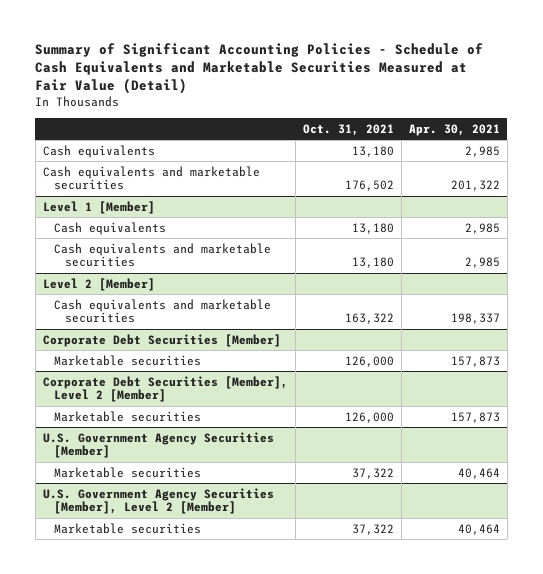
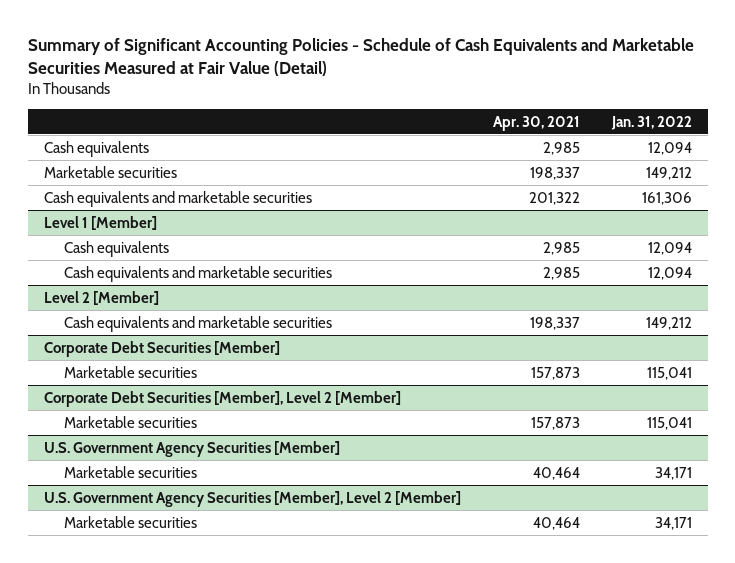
[302,123,394,136] Oct. 31, 2021 -> none
none -> [610,115,692,130] Jan. 31, 2022
none -> [43,165,177,178] Marketable securities

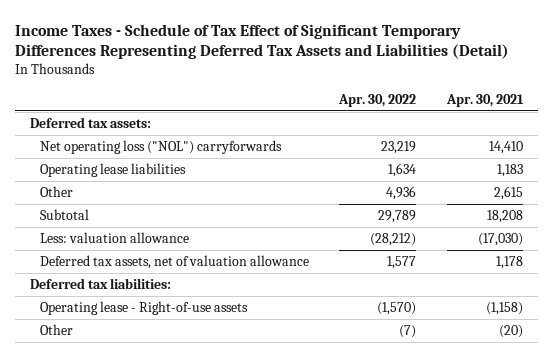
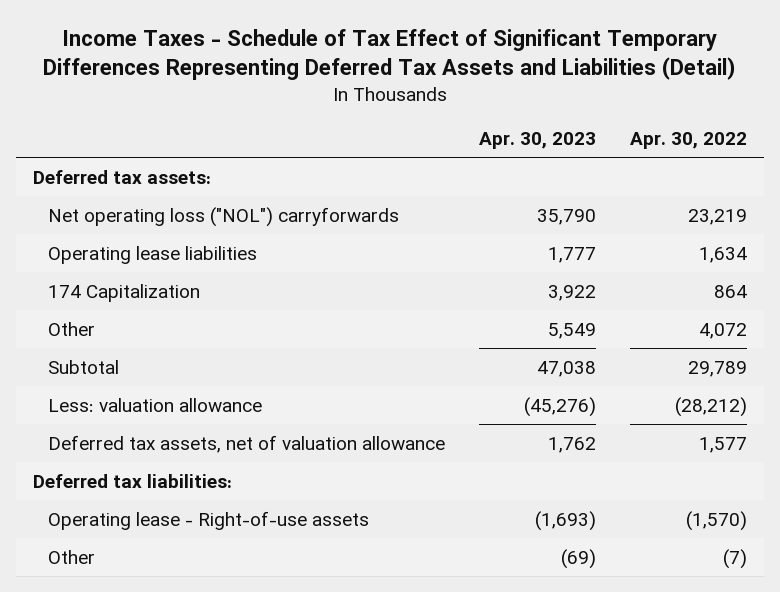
[446,93,525,107] Apr. 30, 2021 -> none
none -> [478,132,596,150] Apr. 30, 2023
none -> [48,283,201,302] 174 Capitalization
[386,186,417,201] 4,936 -> [698,322,747,339] 4,072

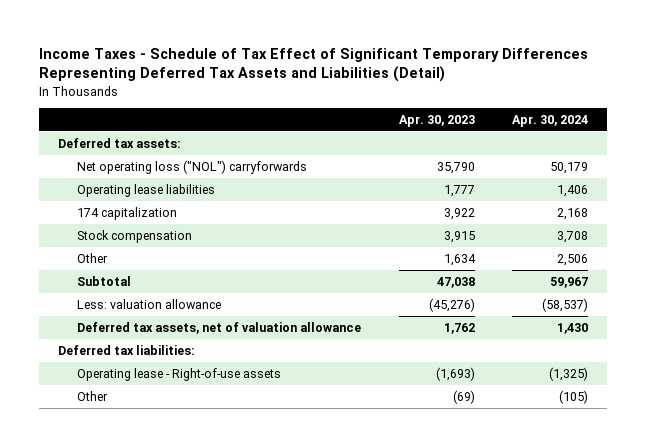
[629,132,747,150] Apr. 30, 2022 -> none
none -> [512,115,589,128] Apr. 30, 2024
[48,283,201,302] 174 Capitalization -> [77,206,178,220] 174 capitalization
none -> [77,229,193,243] Stock compensation
[547,322,596,339] 5,549 -> [443,253,476,266] 1,634

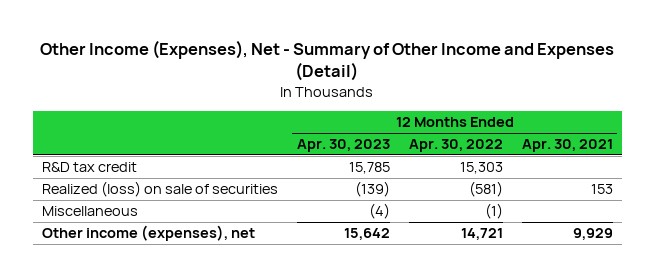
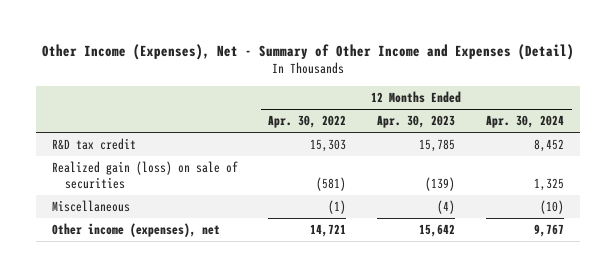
[521,139,613,153] Apr. 30, 2021 -> none
none -> [486,115,565,129] Apr. 30, 2024
[41,181,278,198] Realized (loss) on sale of securities -> [51,161,238,190] Realized gain (loss) on sale of securities

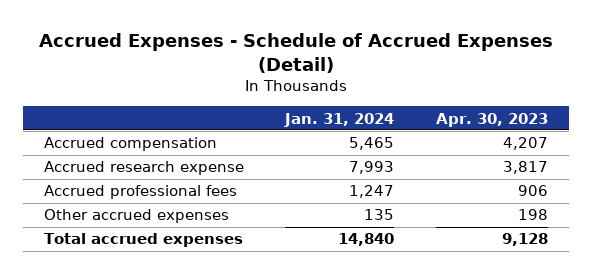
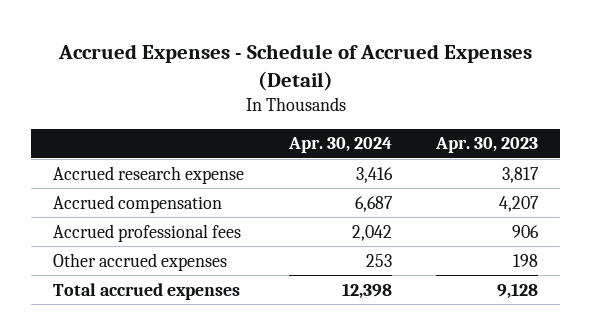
[284,112,395,127] Jan. 31, 2024 -> none
none -> [287,137,392,154] Apr. 30, 2024
[44,137,218,152] Accrued compensation -> [53,194,223,213] Accrued compensation

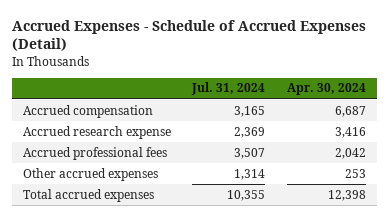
[434,137,538,154] Apr. 30, 2023 -> none
none -> [191,82,266,96] Jul. 31, 2024
[53,165,245,184] Accrued research expense -> [22,125,171,139] Accrued research expense

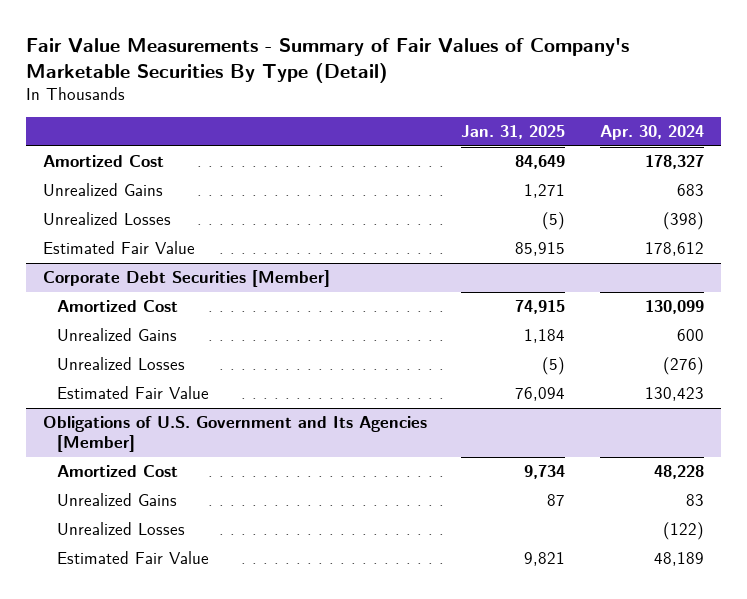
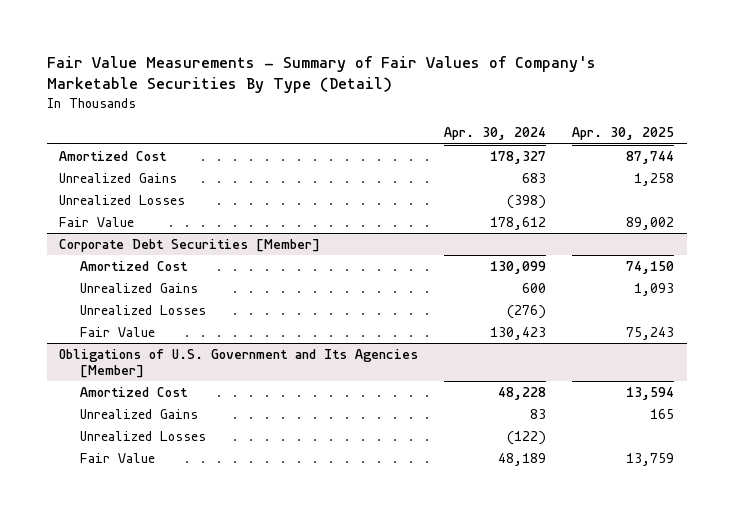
[461,125,566,140] Jan. 31, 2025 -> none
none -> [571,127,674,141] Apr. 30, 2025
[42,241,195,255] Estimated Fair Value -> [59,216,135,227] Fair Value
[56,386,209,400] Estimated Fair Value -> [79,326,155,337] Fair Value
[56,551,209,565] Estimated Fair Value -> [79,452,155,463] Fair Value

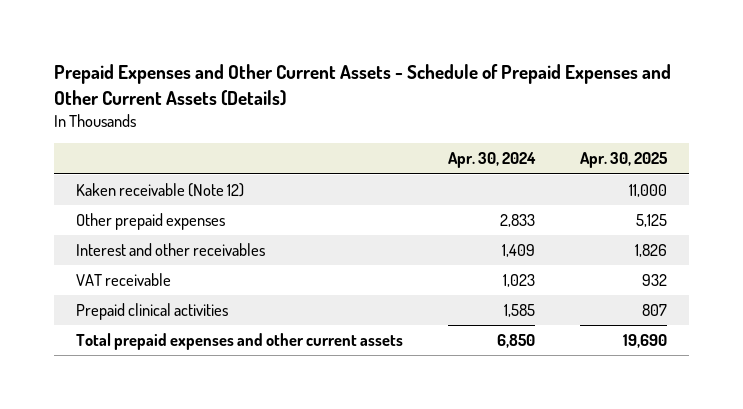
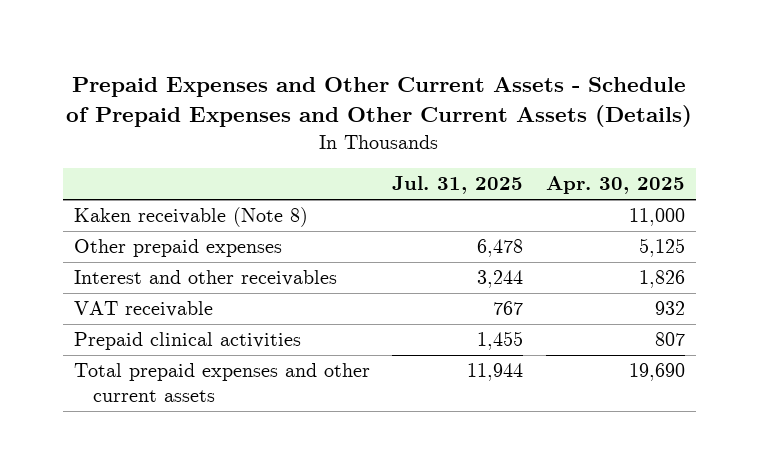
[448,152,537,169] Apr. 30, 2024 -> none
none -> [392,176,524,195] Jul. 31, 2025
[76,183,245,198] Kaken receivable (Note 12) -> [73,207,308,228] Kaken receivable (Note 8)

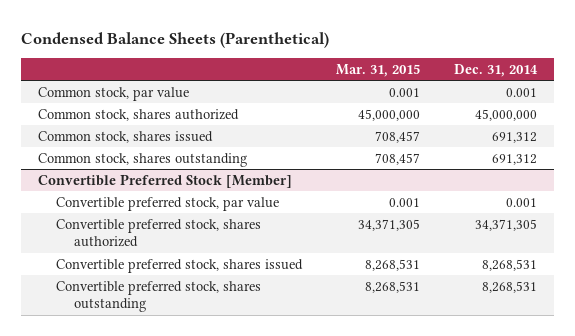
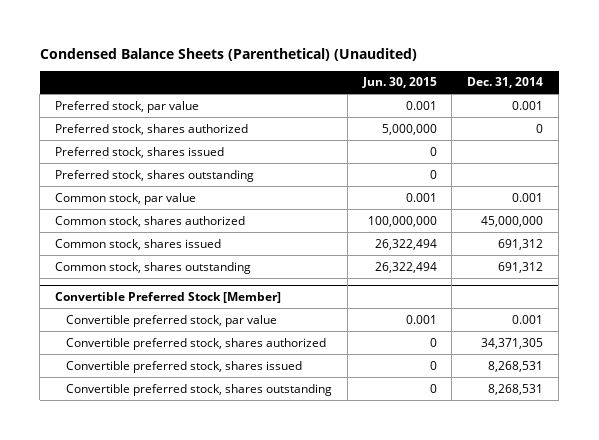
[21,31,330,48] Condensed Balance Sheets (Parenthetical) -> [39,47,417,61] Condensed Balance Sheets (Parenthetical) (Unaudited)
[336,63,421,77] Mar. 31, 2015 -> none
none -> [361,77,437,89] Jun. 30, 2015
none -> [55,100,200,113] Preferred stock, par value
none -> [55,123,249,135] Preferred stock, shares authorized
none -> [55,146,225,158] Preferred stock, shares issued
none -> [55,169,255,182] Preferred stock, shares outstanding

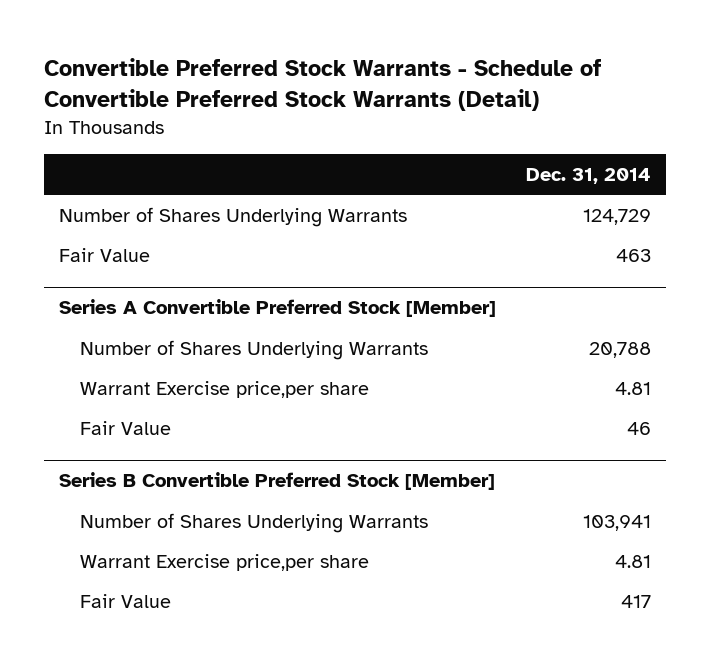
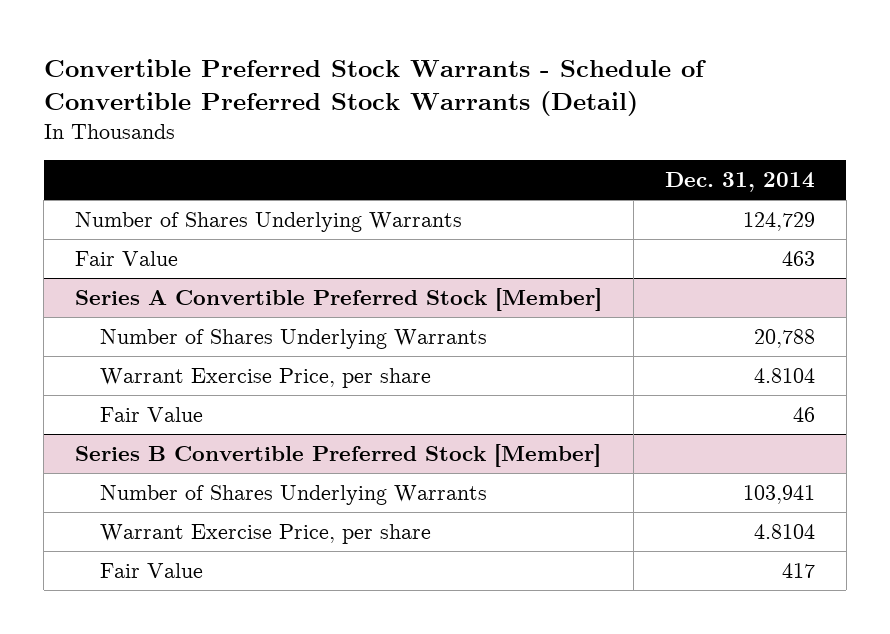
[79,380,369,398] Warrant Exercise price,per share -> [100,367,432,388] Warrant Exercise Price, per share
[614,381,651,395] 4.81 -> [753,367,815,383] 4.8104
[79,553,369,571] Warrant Exercise price,per share -> [100,523,432,544] Warrant Exercise Price, per share
[614,554,651,568] 4.81 -> [753,523,815,539] 4.8104

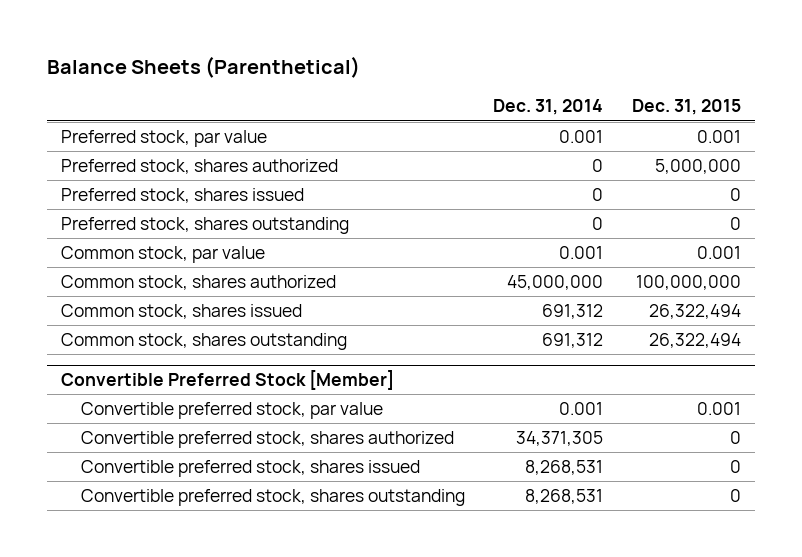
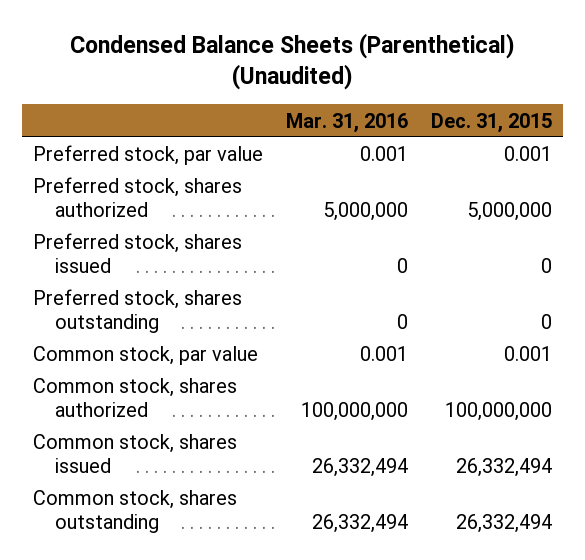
[47,56,361,79] Balance Sheets (Parenthetical) -> [69,32,515,91] Condensed Balance Sheets (Parenthetical) (Unaudited)
[493,99,604,116] Dec. 31, 2014 -> none
none -> [286,112,409,133] Mar. 31, 2016
[61,369,395,390] Convertible Preferred Stock [Member] -> none
[80,401,383,419] Convertible preferred stock, par value -> none
[80,430,454,448] Convertible preferred stock, shares authorized -> none
[80,459,420,477] Convertible preferred stock, shares issued -> none
[80,488,465,506] Convertible preferred stock, shares outstanding -> none
[648,303,741,319] 26,322,494 -> [455,457,552,477] 26,332,494
[648,332,741,348] 26,322,494 -> [455,513,552,533] 26,332,494

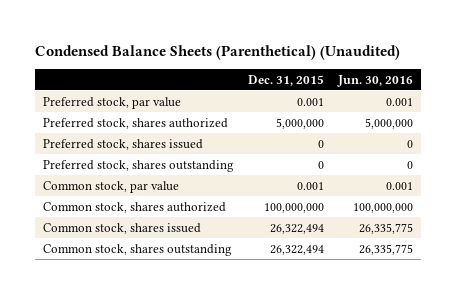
[286,112,409,133] Mar. 31, 2016 -> none
none -> [337,74,414,87] Jun. 30, 2016
[455,457,552,477] 26,332,494 -> [269,223,324,234] 26,322,494
[455,513,552,533] 26,332,494 -> [269,244,324,255] 26,322,494

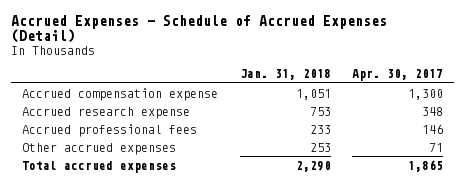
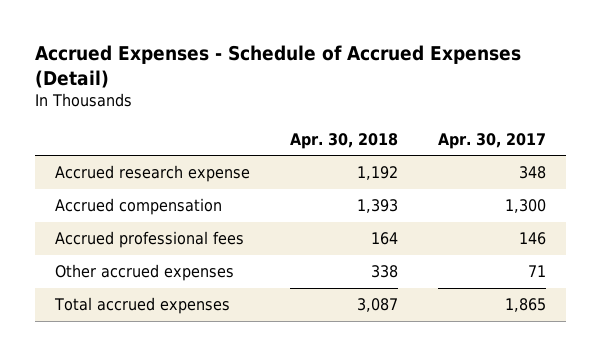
[239,69,331,81] Jan. 31, 2018 -> none
none -> [290,132,399,149] Apr. 30, 2018
[21,87,218,101] Accrued compensation expense -> none
none -> [55,198,223,216] Accrued compensation

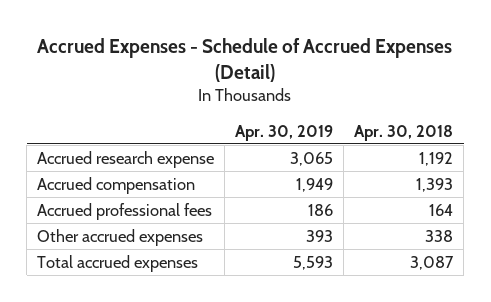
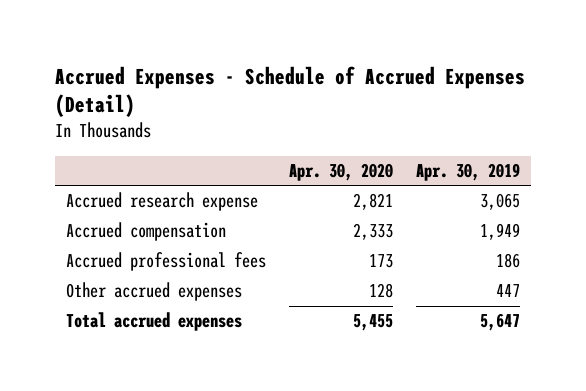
[354,124,454,141] Apr. 30, 2018 -> none
none -> [289,163,394,182] Apr. 30, 2020
[306,229,334,242] 393 -> [495,284,520,298] 447
[293,255,334,270] 5,593 -> [479,313,520,332] 5,647

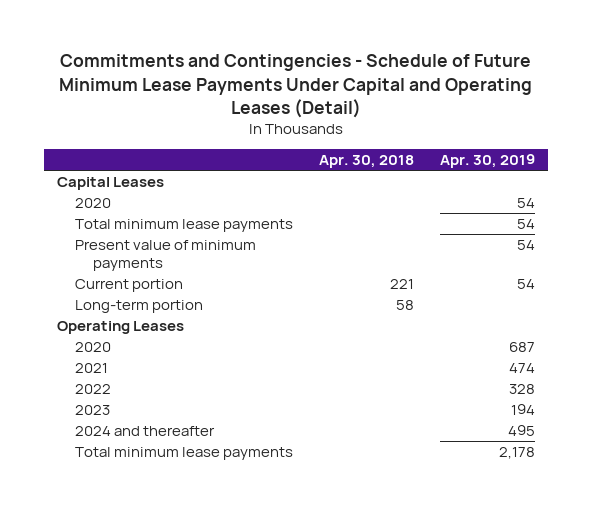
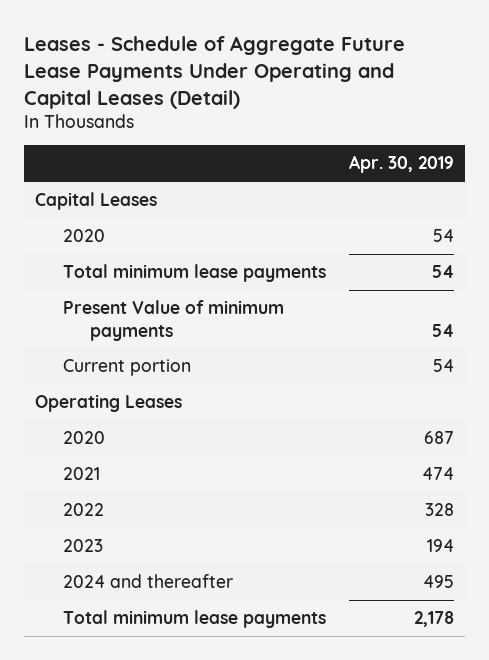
[58,54,532,119] Commitments and Contingencies - Schedule of Future Minimum Lease Payments Under Capital and Operating Leases (Detail) -> [23,35,405,109] Leases - Schedule of Aggregate Future Lease Payments Under Operating and Capital Leases (Detail)
[318,155,414,169] Apr. 30, 2018 -> none
[75,240,257,271] Present value of minimum payments -> [62,300,284,341] Present Value of minimum payments
[75,300,204,314] Long-term portion -> none

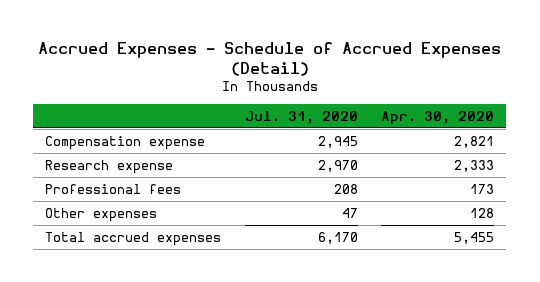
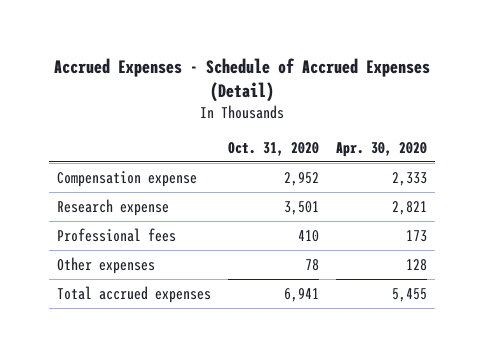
[244,110,358,124] Jul. 31, 2020 -> none
none -> [227,141,319,156] Oct. 31, 2020
[454,135,495,148] 2,821 -> [391,171,427,186] 2,333
[454,159,495,172] 2,333 -> [391,200,427,215] 2,821

